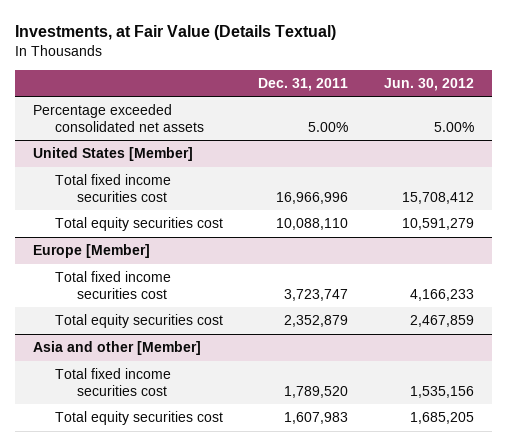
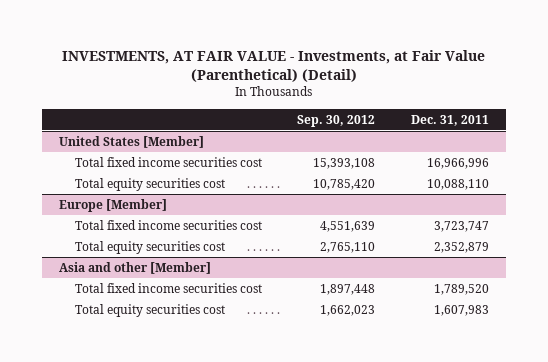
[15,24,337,40] Investments, at Fair Value (Details Textual) -> [61,49,485,82] INVESTMENTS, AT FAIR VALUE - Investments, at Fair Value (Parenthetical) (Detail)
[384,77,475,91] Jun. 30, 2012 -> none
none -> [297,114,376,127] Sep. 30, 2012
[32,104,204,132] Percentage exceeded consolidated net assets -> none

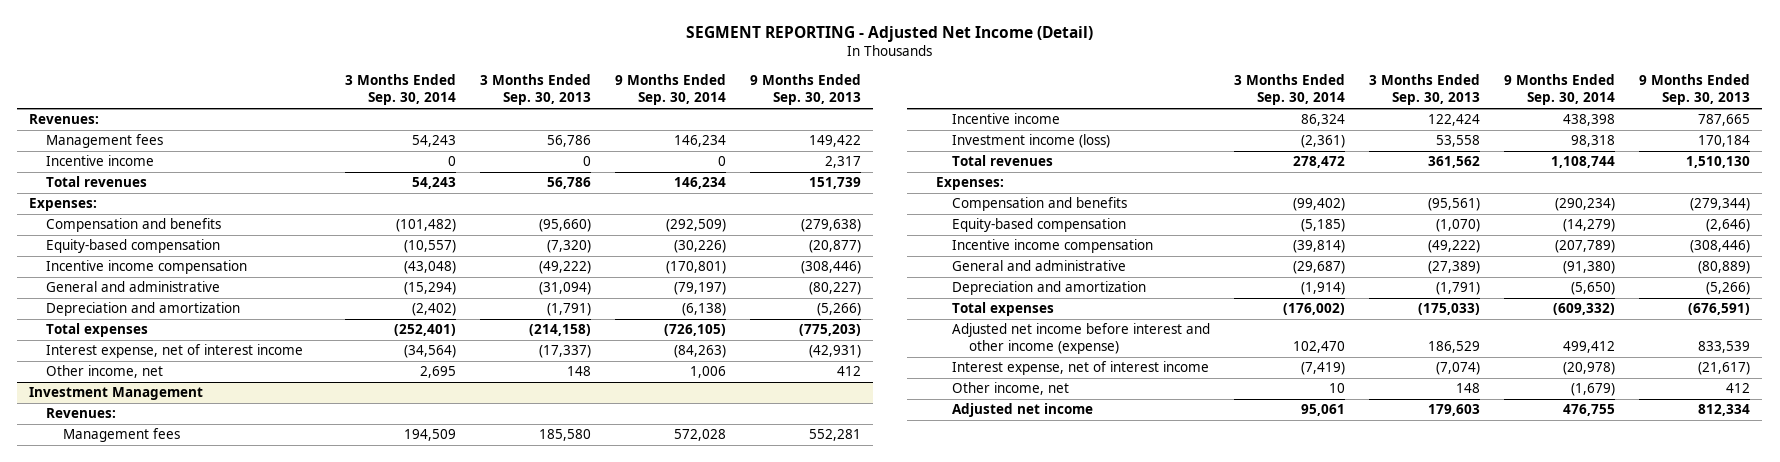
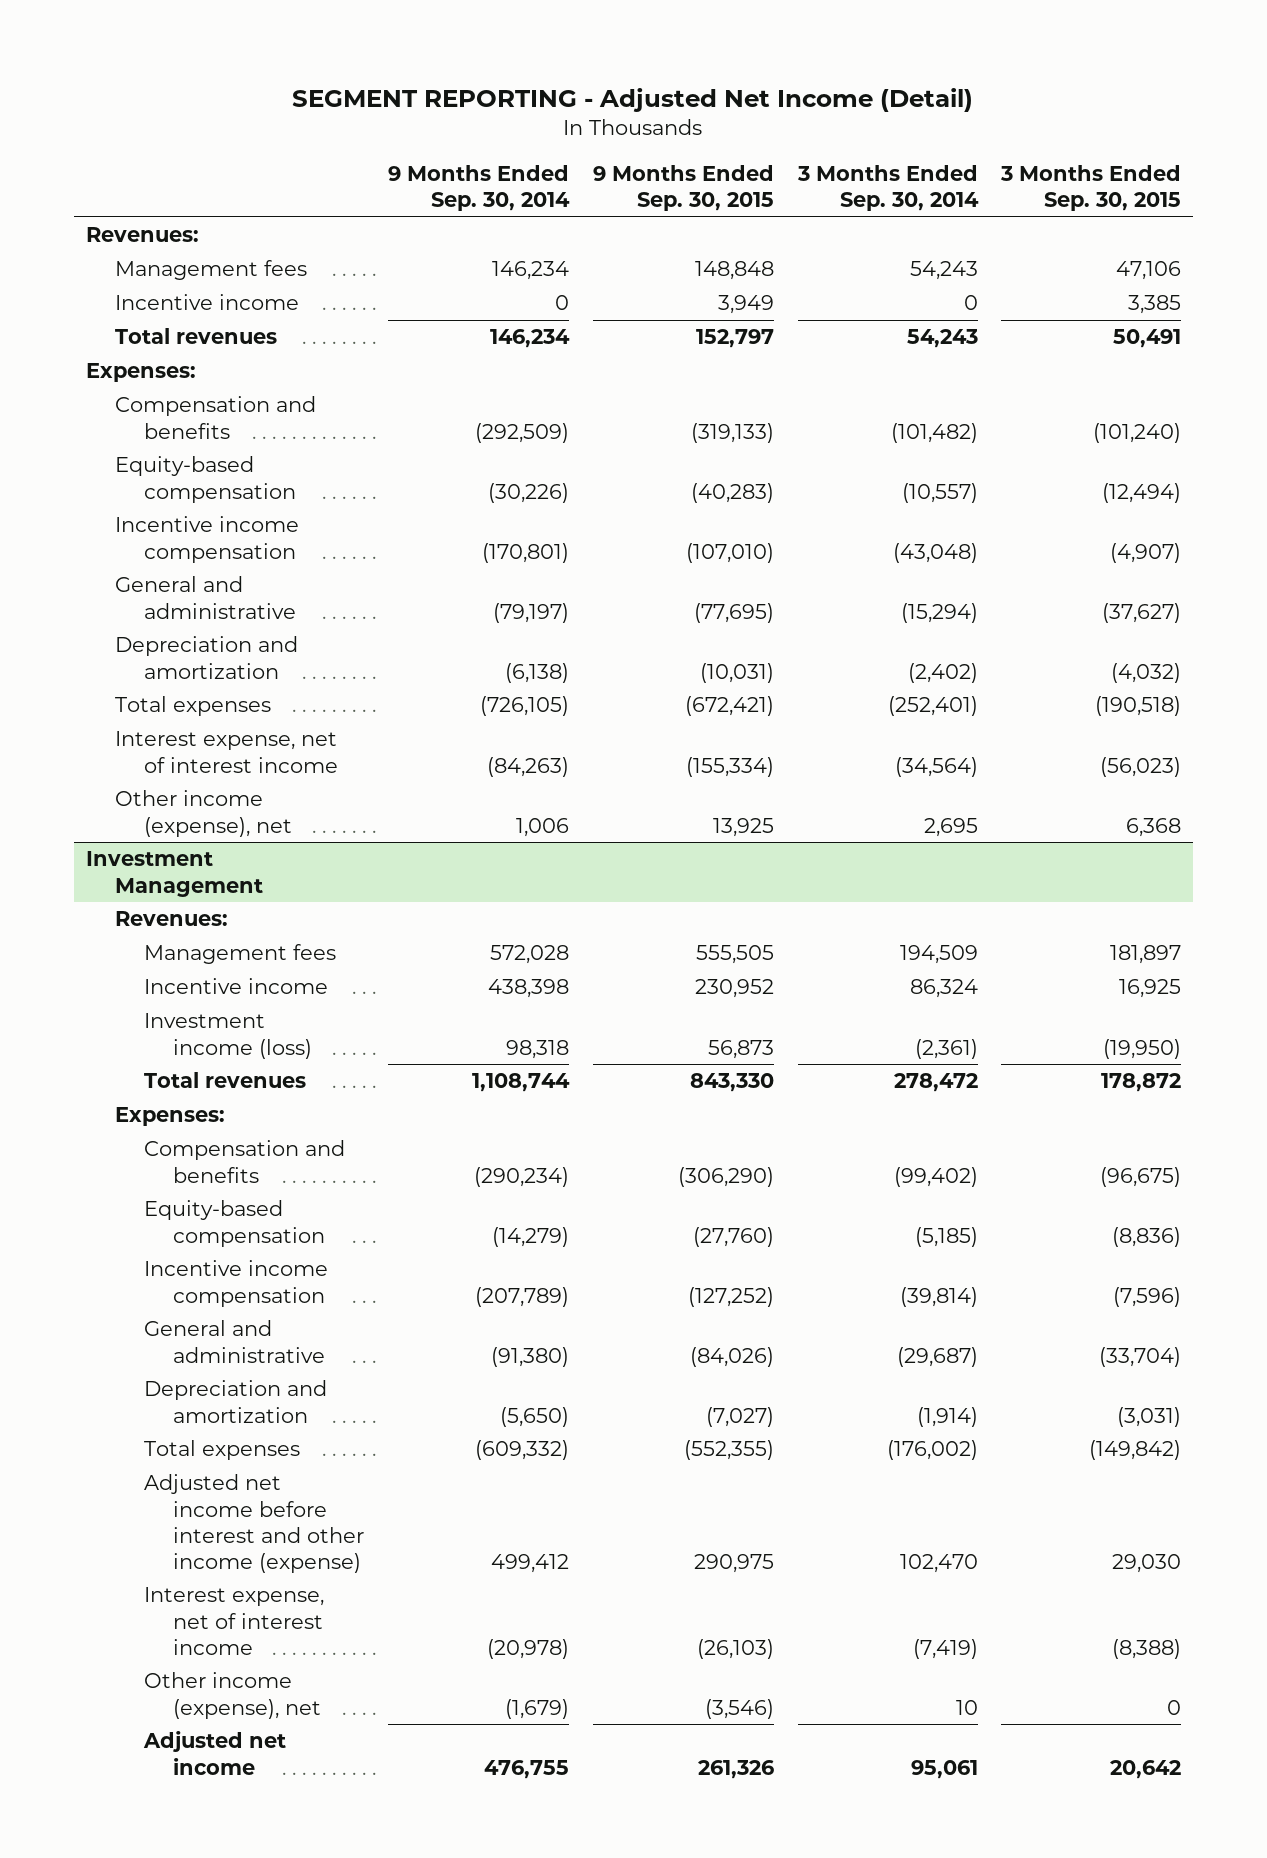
[479,74,591,106] 3 Months Ended Sep. 30, 2013 -> none
[749,74,861,106] 9 Months Ended Sep. 30, 2013 -> none
none -> [592,164,774,212] 9 Months Ended Sep. 30, 2015
none -> [1000,164,1182,212] 3 Months Ended Sep. 30, 2015
[46,365,164,379] Other income, net -> [114,790,292,837] Other income (expense), net
[952,382,1070,396] Other income, net -> [143,1672,321,1719] Other income (expense), net

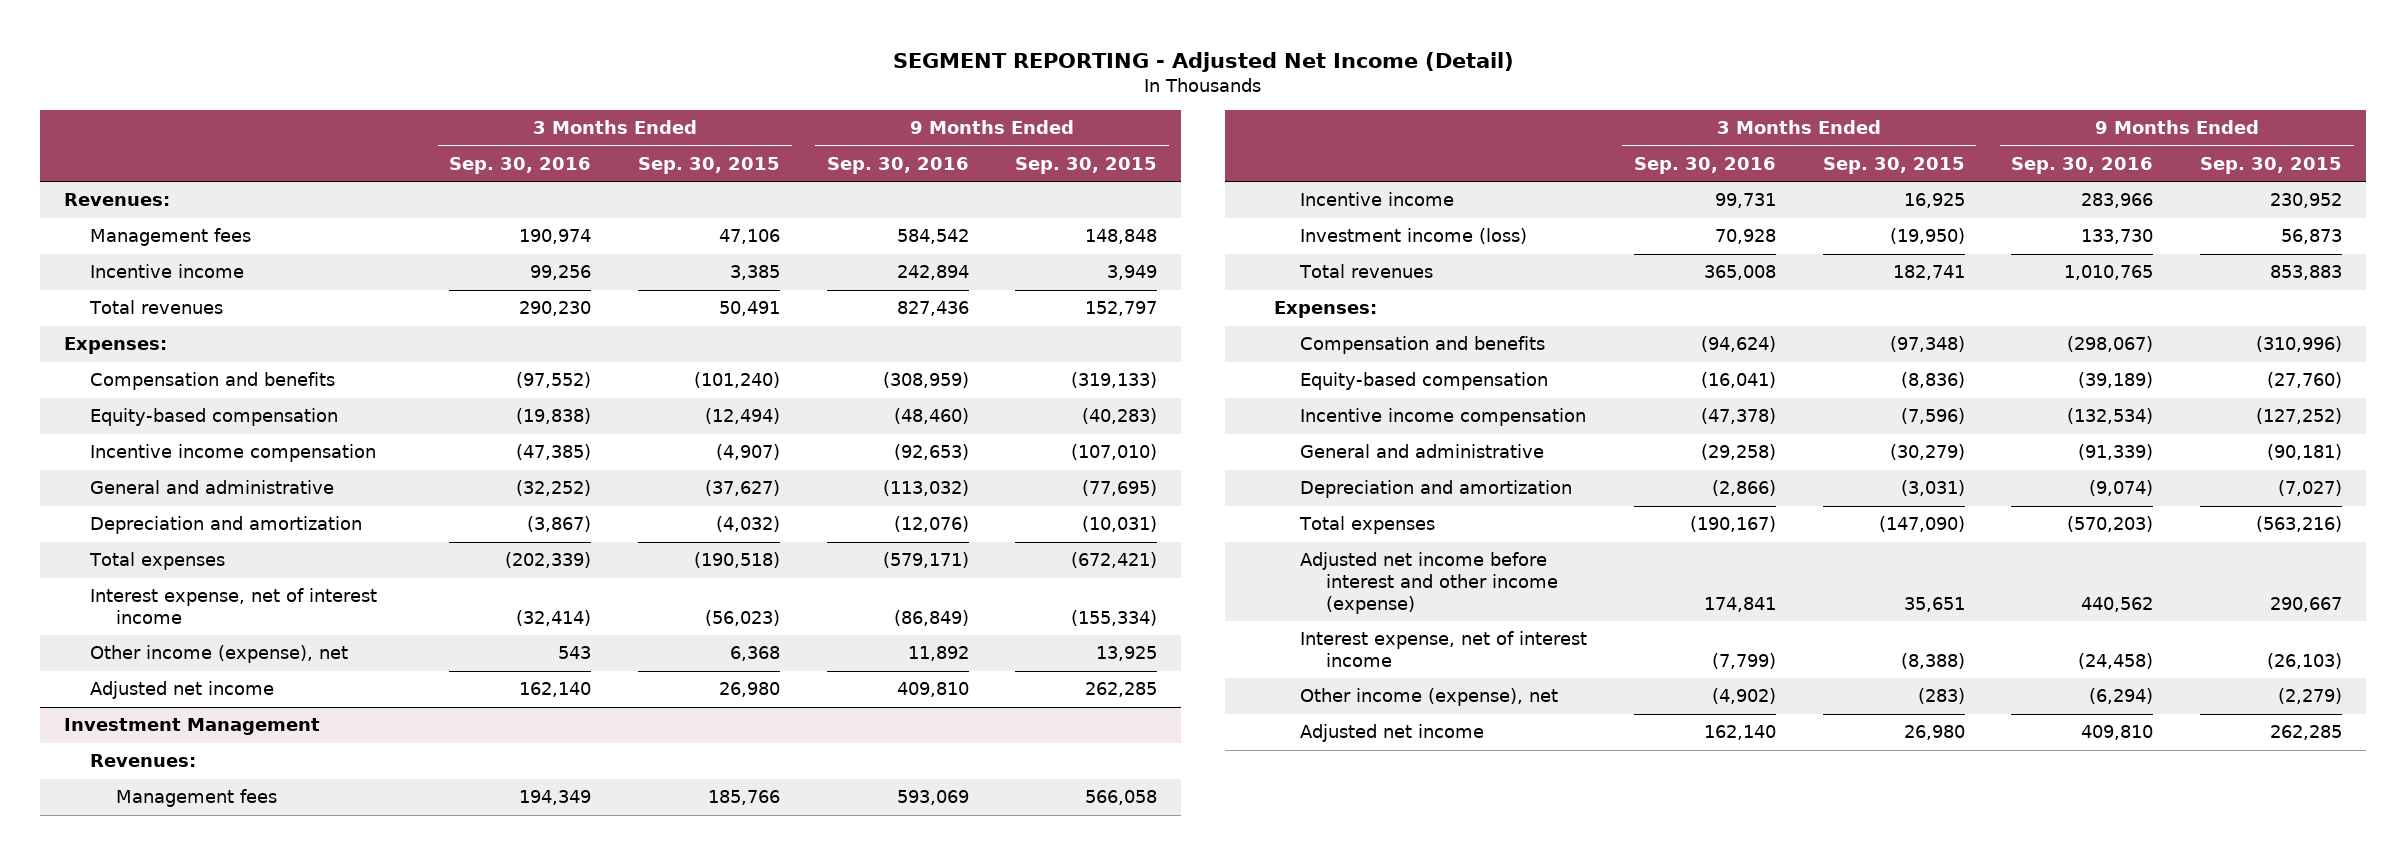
[387,164,570,212] 9 Months Ended Sep. 30, 2014 -> none
[796,164,979,212] 3 Months Ended Sep. 30, 2014 -> none
none -> [449,156,592,174] Sep. 30, 2016
none -> [826,156,969,174] Sep. 30, 2016
none -> [89,681,274,700] Adjusted net income
[695,945,774,965] 555,505 -> [1085,790,1158,806] 566,058
[1110,945,1182,965] 181,897 -> [707,790,780,806] 185,766
[689,1073,774,1093] 843,330 -> [2270,265,2343,281] 853,883
[1101,1073,1182,1093] 178,872 -> [1892,265,1965,281] 182,741
[677,1166,774,1187] (306,290) -> [2256,336,2343,353] (310,996)
[1100,1166,1182,1187] (96,675) -> [1889,336,1965,353] (97,348)
[689,1346,774,1367] (84,026) -> [2267,444,2343,461] (90,181)
[1099,1346,1182,1367] (33,704) -> [1889,444,1965,461] (30,279)
[683,1440,774,1461] (552,355) -> [2256,516,2343,533] (563,216)
[1089,1440,1182,1461] (149,842) -> [1878,516,1965,533] (147,090)
[693,1553,774,1573] 290,975 -> [2270,596,2343,612] 290,667
[1112,1553,1182,1573] 29,030 -> [1903,596,1965,612] 35,651
[704,1698,774,1719] (3,546) -> [2278,688,2343,705] (2,279)
[1167,1699,1182,1715] 0 -> [1917,688,1965,705] (283)
[697,1759,774,1779] 261,326 -> [2270,725,2343,741] 262,285
[1110,1759,1182,1779] 20,642 -> [1903,725,1965,741] 26,980

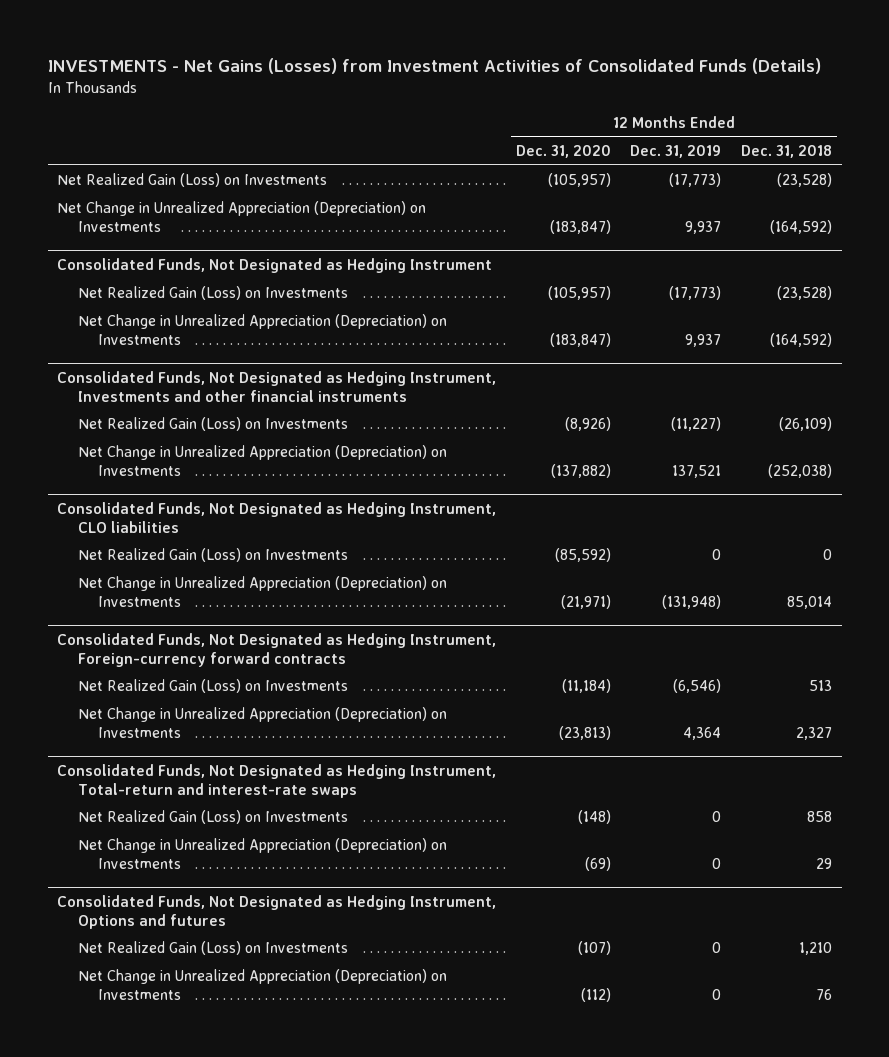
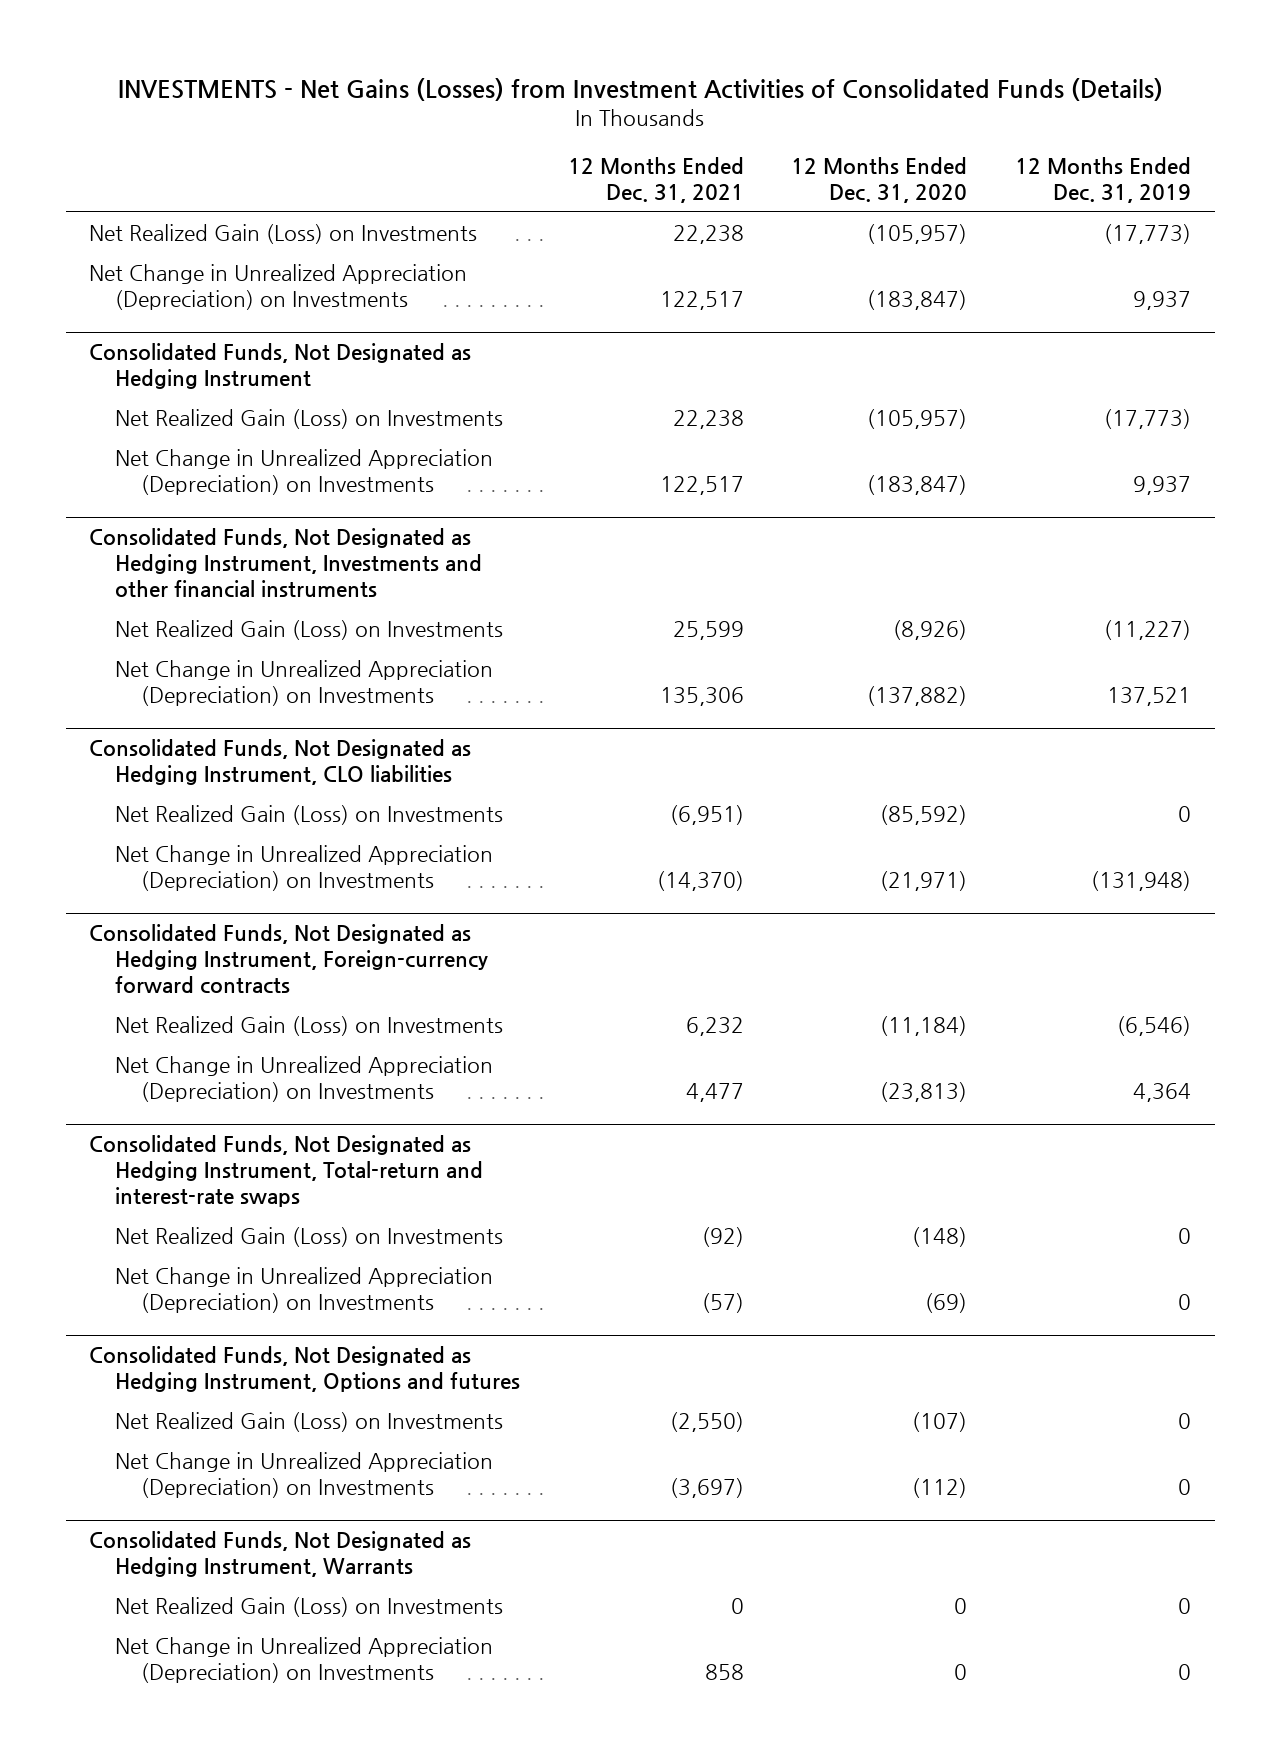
[740,145,832,159] Dec. 31, 2018 -> none
none -> [567,156,744,203] 12 Months Ended Dec. 31, 2021
none -> [89,1531,472,1578] Consolidated Funds, Not Designated as Hedging Instrument, Warrants
none -> [114,1597,503,1618] Net Realized Gain (Loss) on Investments
none -> [114,1637,493,1684] Net Change in Unrealized Appreciation (Depreciation) on Investments

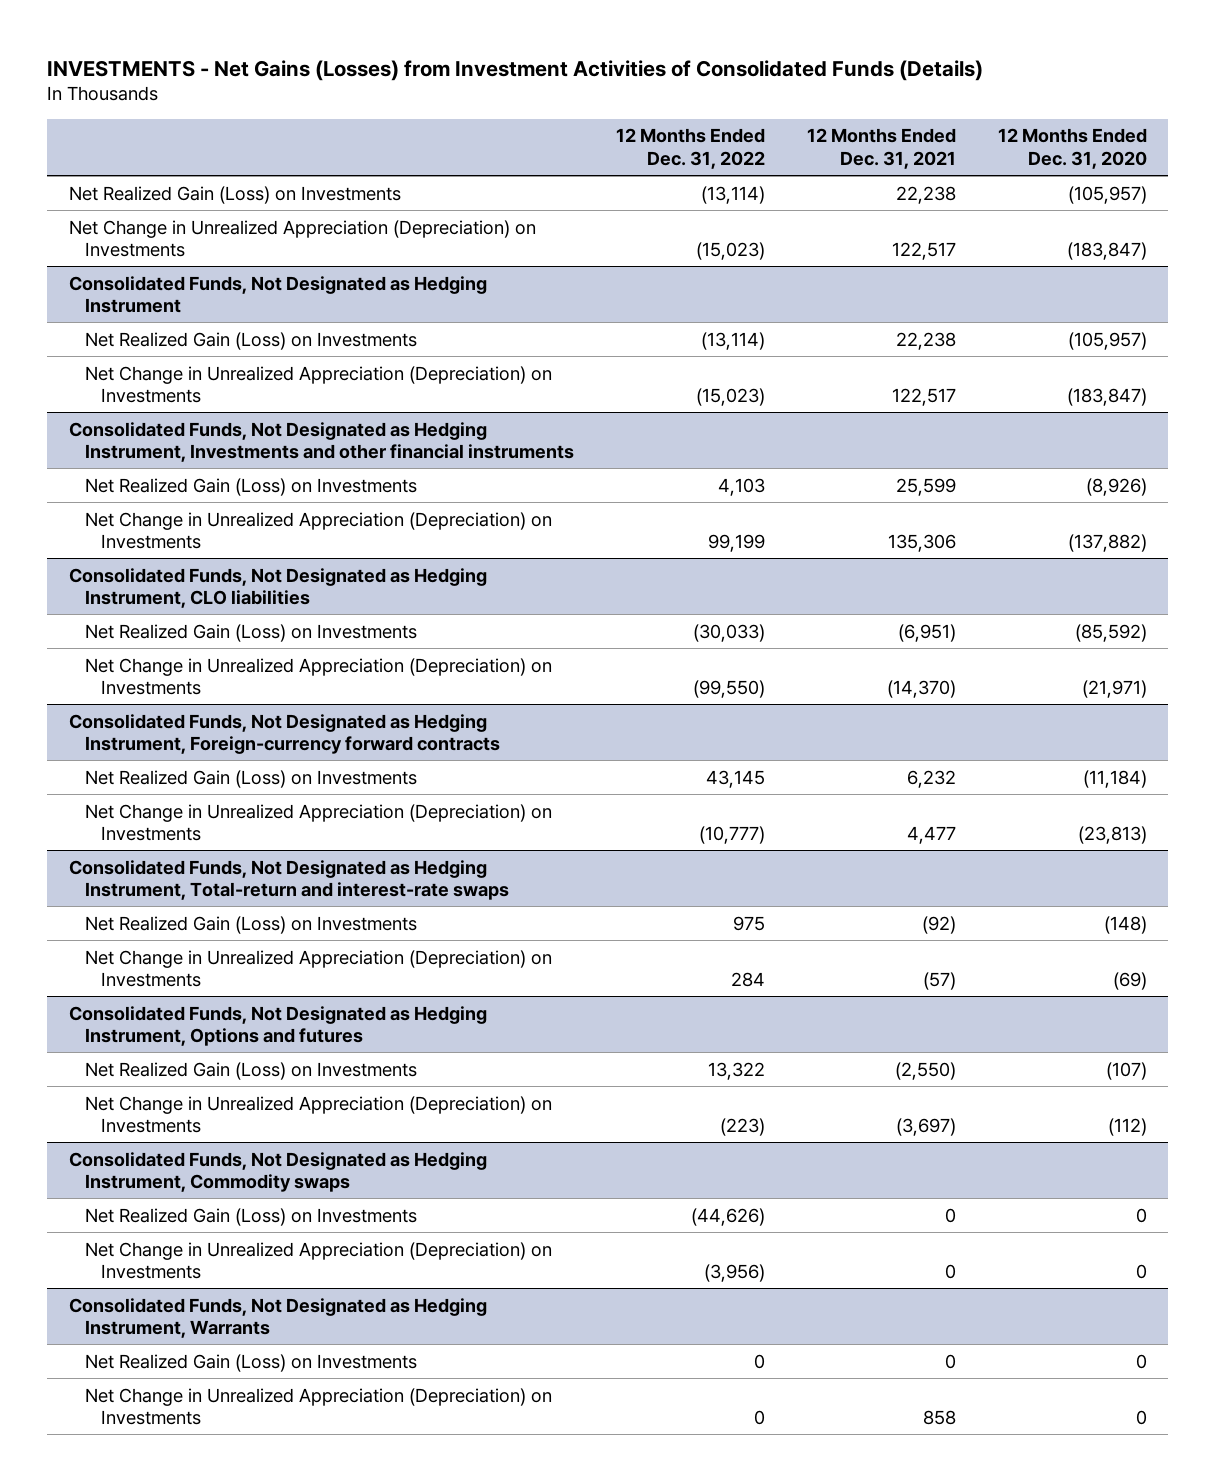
[1014,156,1191,203] 12 Months Ended Dec. 31, 2019 -> none
none -> [615,128,765,169] 12 Months Ended Dec. 31, 2022
none -> [68,1151,487,1192] Consolidated Funds, Not Designated as Hedging Instrument, Commodity swaps
none -> [84,1207,417,1226] Net Realized Gain (Loss) on Investments
none -> [84,1241,552,1279] Net Change in Unrealized Appreciation (Depreciation) on Investments

